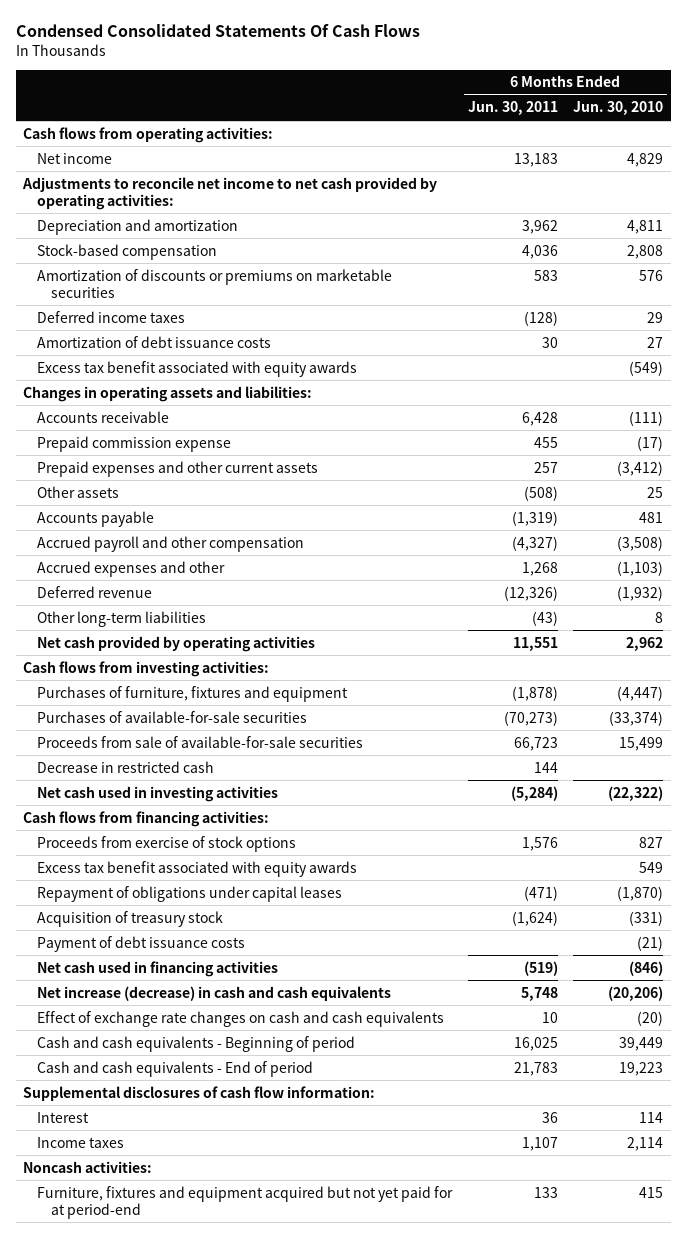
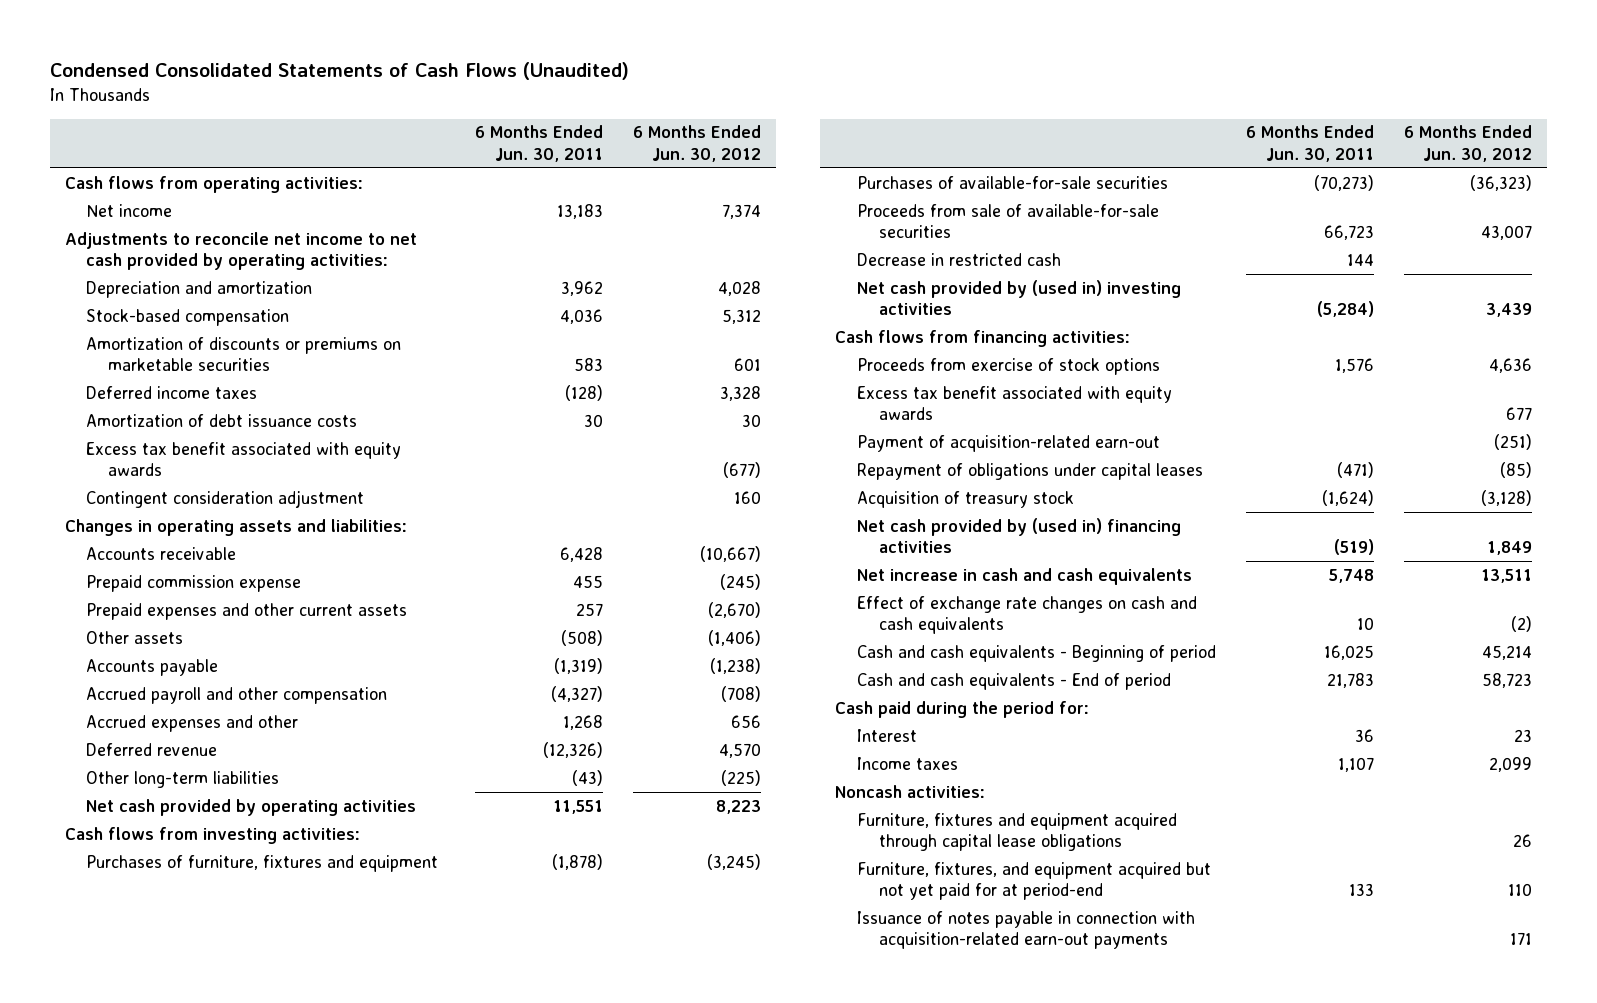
[15,24,420,38] Condensed Consolidated Statements Of Cash Flows -> [49,62,629,81] Condensed Consolidated Statements of Cash Flows (Unaudited)
[572,101,663,116] Jun. 30, 2010 -> none
none -> [633,125,762,162] 6 Months Ended Jun. 30, 2012
none -> [86,489,365,508] Contingent consideration adjustment
[37,785,279,802] Net cash used in investing activities -> [856,279,1181,316] Net cash provided by (used in) investing activities
none -> [856,434,1160,452] Payment of acquisition-related earn-out
[37,935,246,952] Payment of debt issuance costs -> none
[37,960,279,977] Net cash used in financing activities -> [856,517,1181,554] Net cash provided by (used in) financing activities
[37,985,392,1001] Net increase (decrease) in cash and cash equivalents -> [856,567,1192,585] Net increase in cash and cash equivalents
[23,1085,376,1101] Supplemental disclosures of cash flow information: -> none
none -> [835,700,1090,718] Cash paid during the period for:
none -> [856,812,1177,852] Furniture, fixtures and equipment acquired through capital lease obligations
[37,1185,454,1219] Furniture, fixtures and equipment acquired but not yet paid for at period-end -> [856,861,1211,901] Furniture, fixtures, and equipment acquired but not yet paid for at period-end
none -> [856,910,1195,950] Issuance of notes payable in connection with acquisition-related earn-out payments

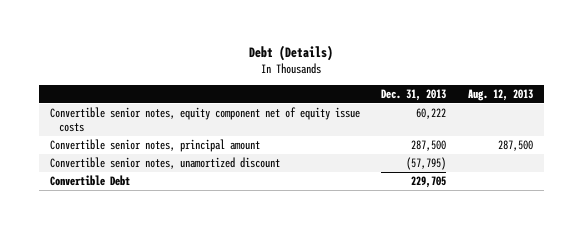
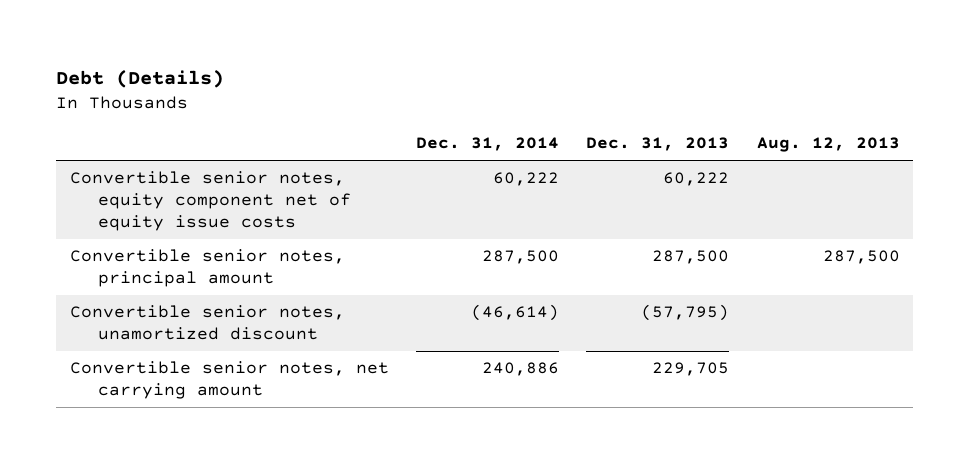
none -> [416,137,560,152] Dec. 31, 2014
[49,175,130,187] Convertible Debt -> [69,361,389,400] Convertible senior notes, net carrying amount

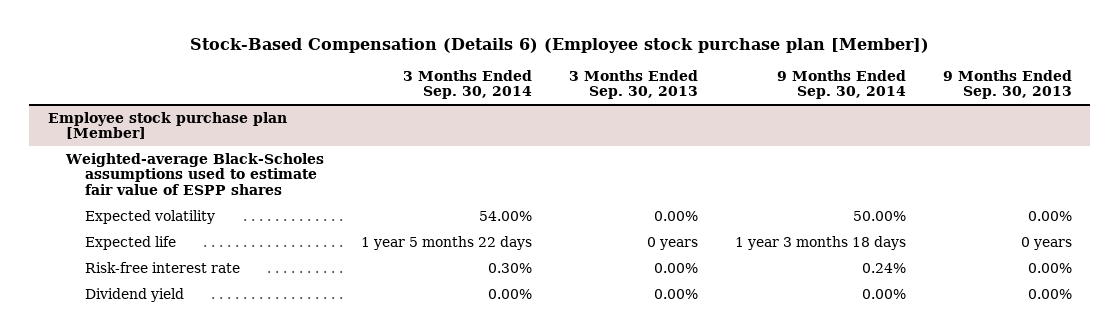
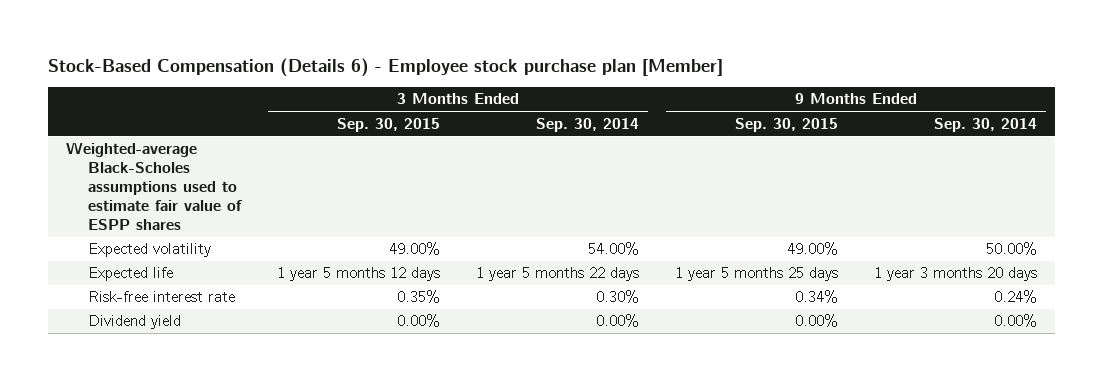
[189,37,929,53] Stock-Based Compensation (Details 6) (Employee stock purchase plan [Member]) -> [47,57,723,77] Stock-Based Compensation (Details 6) - Employee stock purchase plan [Member]
[568,69,698,100] 3 Months Ended Sep. 30, 2013 -> none
[942,69,1072,100] 9 Months Ended Sep. 30, 2013 -> none
none -> [336,117,440,132] Sep. 30, 2015
none -> [734,117,838,132] Sep. 30, 2015
[47,111,287,140] Employee stock purchase plan [Member] -> none
[734,235,906,250] 1 year 3 months 18 days -> [874,267,1038,282] 1 year 3 months 20 days

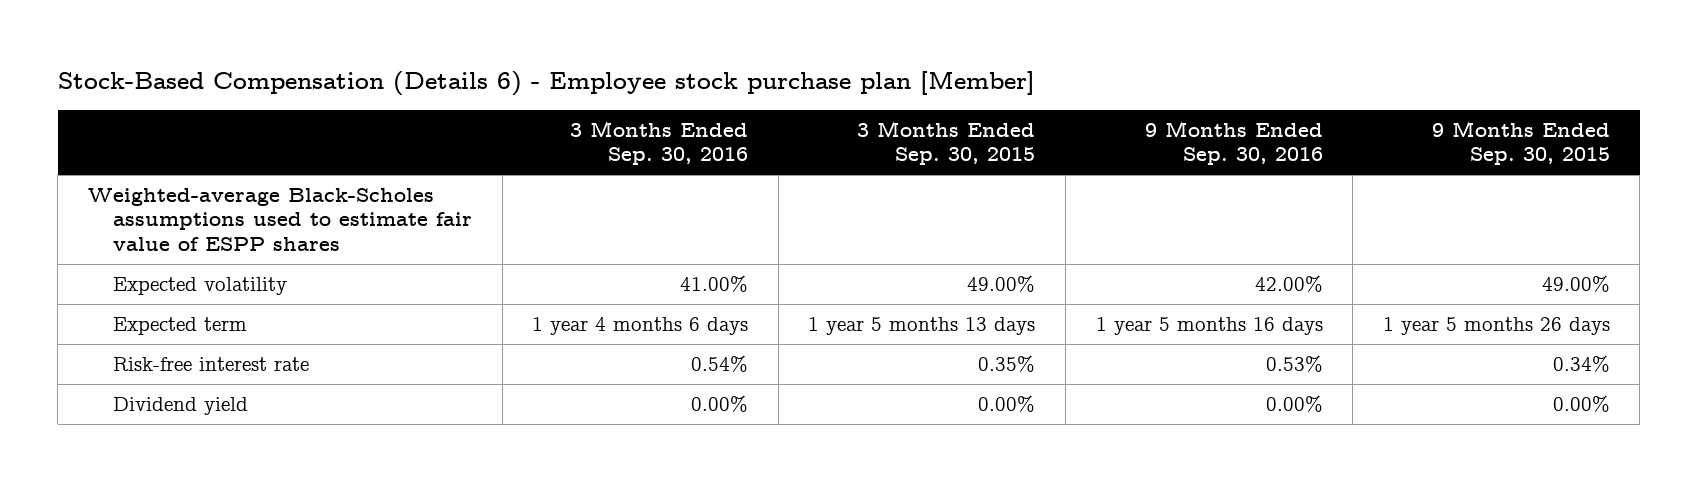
[535,117,639,132] Sep. 30, 2014 -> none
[934,117,1038,132] Sep. 30, 2014 -> none
none -> [570,120,749,166] 3 Months Ended Sep. 30, 2016
none -> [1144,120,1323,166] 9 Months Ended Sep. 30, 2016
[87,267,173,282] Expected life -> [113,317,248,336] Expected term
[276,267,440,282] 1 year 5 months 12 days -> [808,317,1036,336] 1 year 5 months 13 days
[674,267,838,282] 1 year 5 months 25 days -> [1382,317,1610,336] 1 year 5 months 26 days

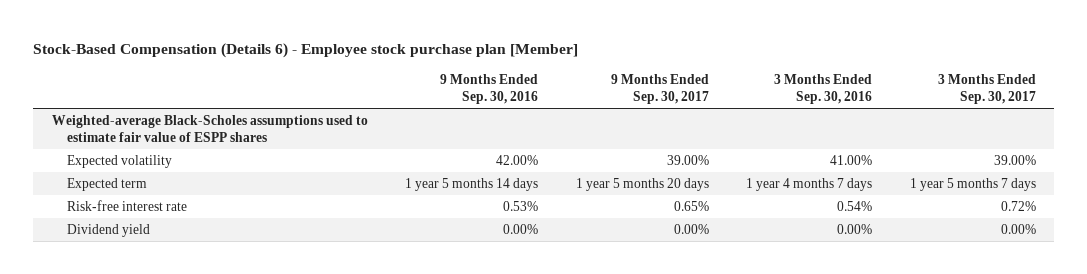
[857,120,1036,166] 3 Months Ended Sep. 30, 2015 -> none
[1431,120,1610,166] 9 Months Ended Sep. 30, 2015 -> none
none -> [610,73,709,104] 9 Months Ended Sep. 30, 2017
none -> [937,73,1036,104] 3 Months Ended Sep. 30, 2017
[532,317,749,336] 1 year 4 months 6 days -> [746,177,873,191] 1 year 4 months 7 days
[1095,317,1323,336] 1 year 5 months 16 days -> [405,177,539,191] 1 year 5 months 14 days

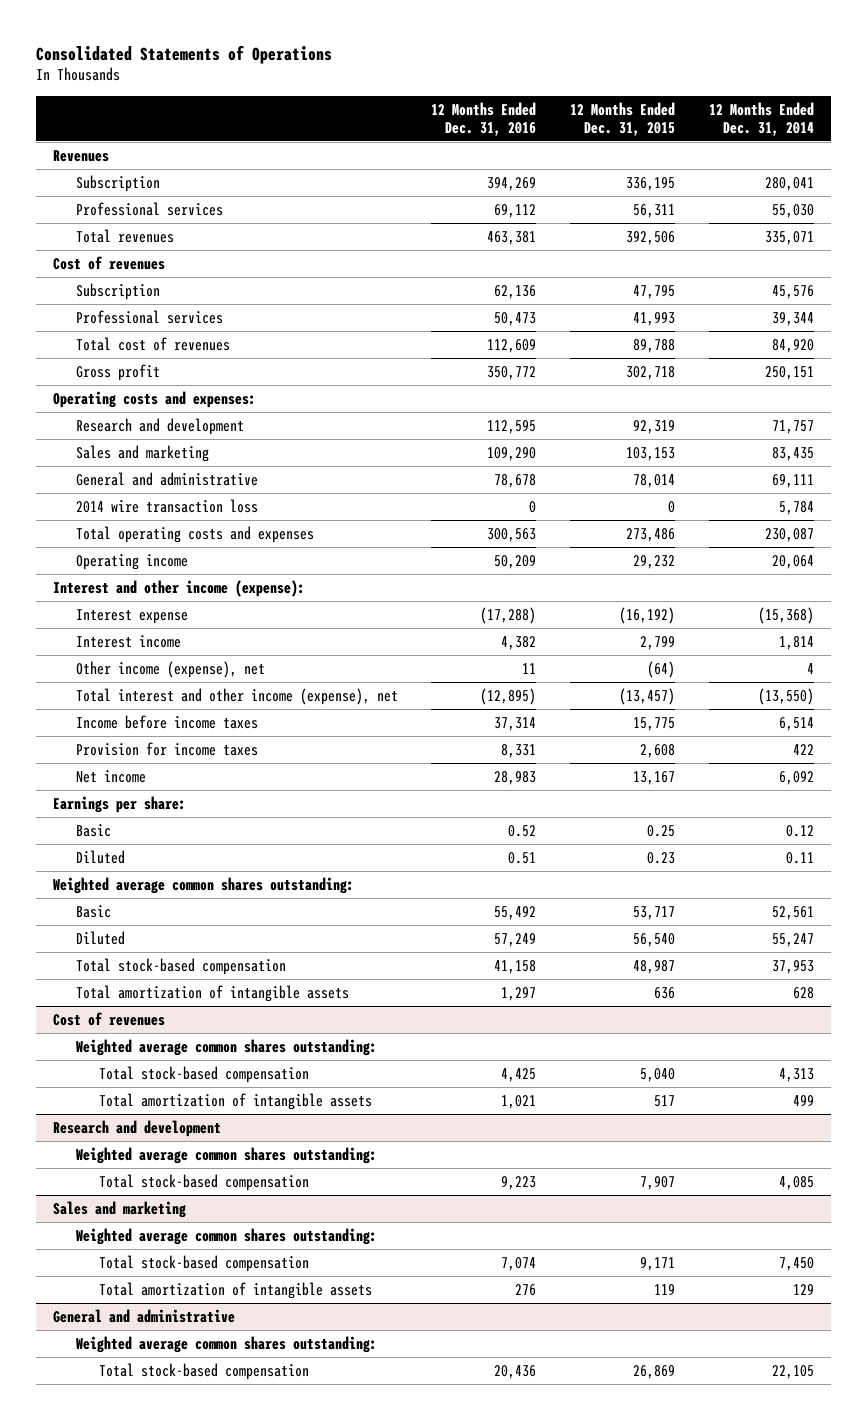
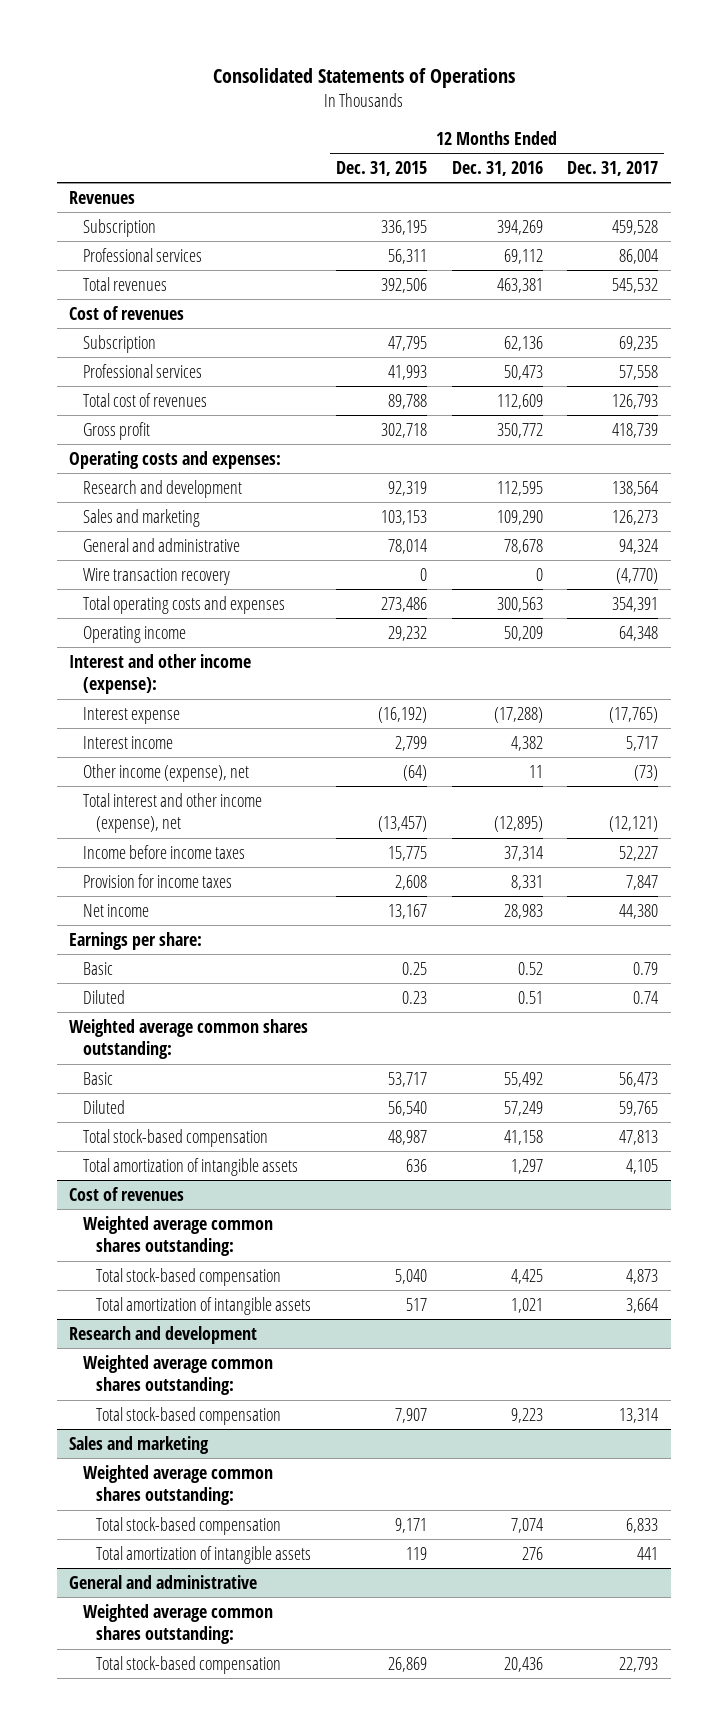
[709,101,815,136] 12 Months Ended Dec. 31, 2014 -> none
none -> [567,160,659,176] Dec. 31, 2017
[75,498,258,513] 2014 wire transaction loss -> none
none -> [82,567,230,585] Wire transaction recovery

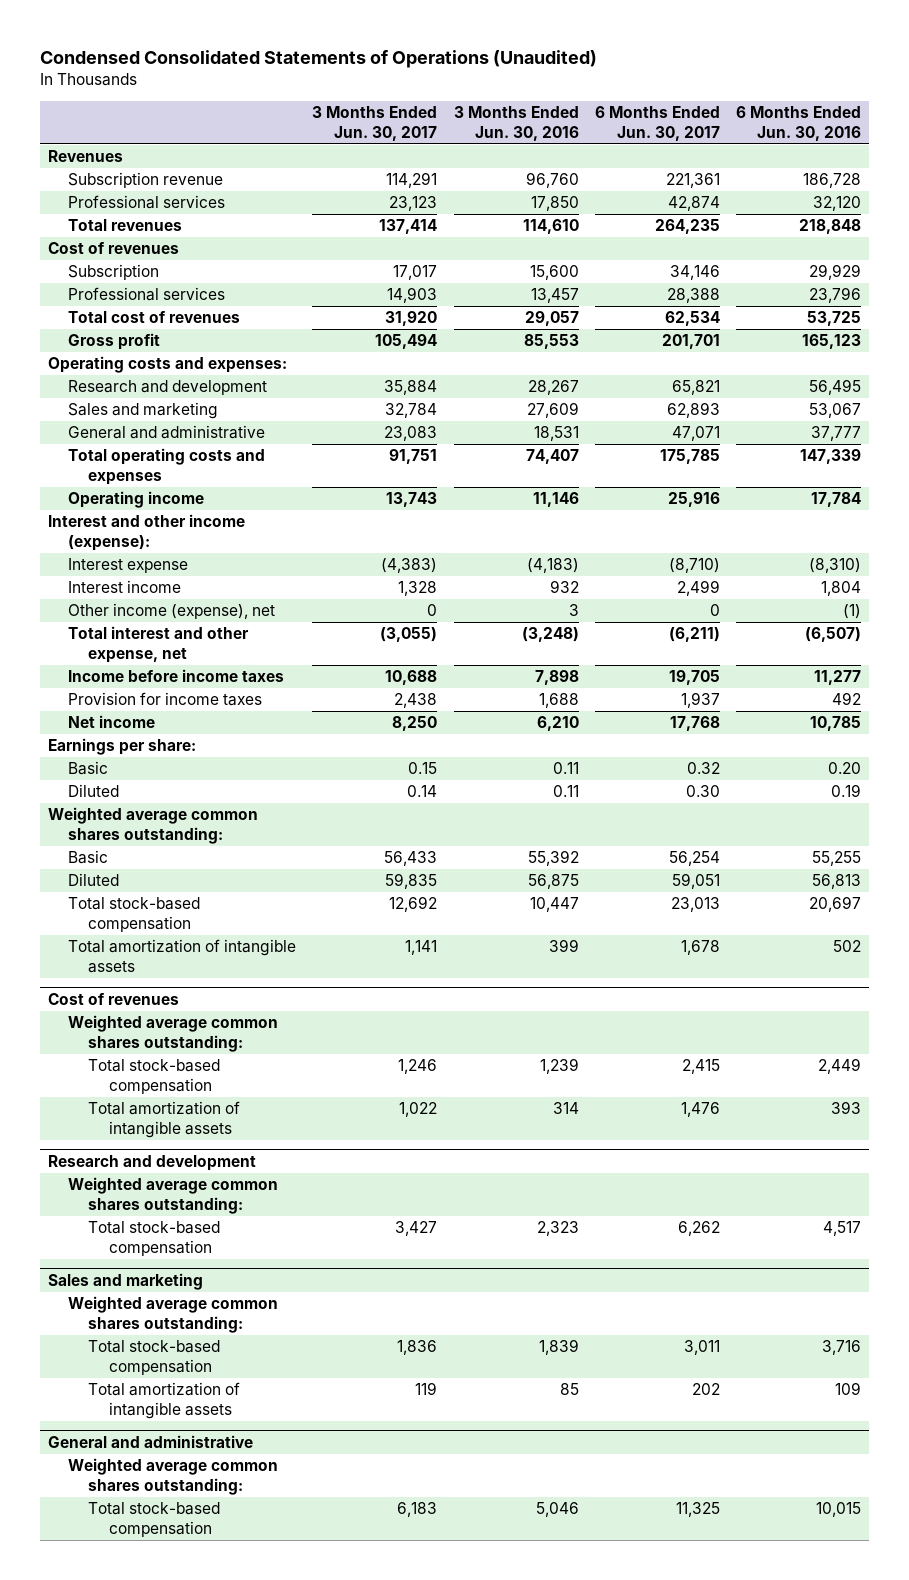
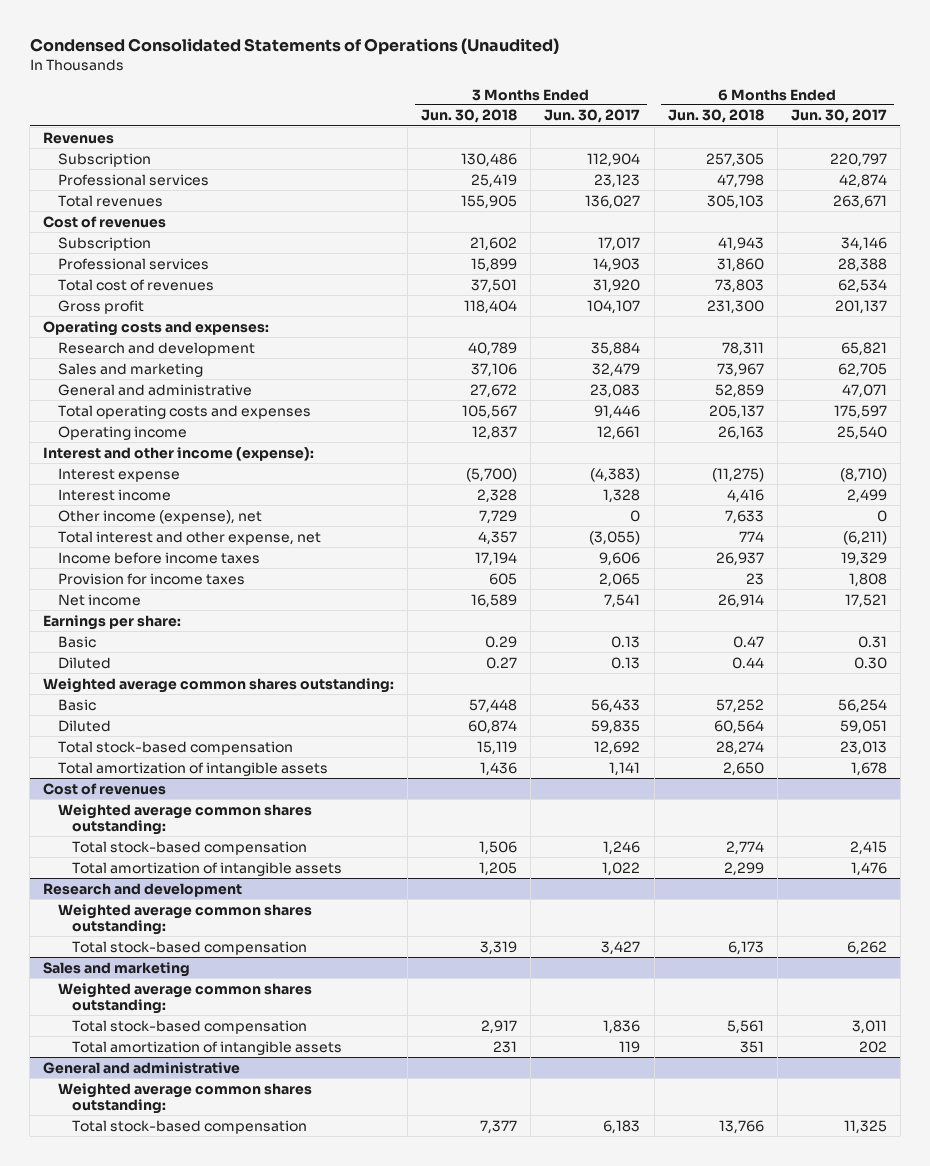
[453,106,579,141] 3 Months Ended Jun. 30, 2016 -> none
[736,106,862,141] 6 Months Ended Jun. 30, 2016 -> none
none -> [421,109,518,124] Jun. 30, 2018
none -> [667,109,764,124] Jun. 30, 2018
[68,172,224,189] Subscription revenue -> [57,152,151,167] Subscription
[386,172,438,189] 114,291 -> [587,152,641,167] 112,904
[666,173,721,189] 221,361 -> [829,152,887,167] 220,797
[379,219,438,235] 137,414 -> [585,194,641,209] 136,027
[655,219,721,235] 264,235 -> [832,194,887,209] 263,671
[375,334,438,350] 105,494 -> [587,299,641,314] 104,107
[662,334,721,350] 201,701 -> [834,299,887,314] 201,137
[385,403,438,419] 32,784 -> [592,362,641,377] 32,479
[667,402,721,419] 62,893 -> [837,362,887,377] 62,705
[389,449,438,465] 91,751 -> [594,404,641,419] 91,446
[660,449,721,465] 175,785 -> [833,404,887,419] 175,597
[386,492,438,508] 13,743 -> [597,425,641,440] 12,661
[668,492,721,508] 25,916 -> [836,425,887,440] 25,540
[385,670,438,686] 10,688 -> [599,551,641,566] 9,606
[669,670,721,686] 19,705 -> [840,551,887,566] 19,329
[394,693,438,709] 2,438 -> [599,572,641,587] 2,065
[681,692,721,709] 1,937 -> [848,572,887,587] 1,808
[392,716,438,732] 8,250 -> [604,593,641,608] 7,541
[670,716,721,732] 17,768 -> [844,593,887,608] 17,521
[408,762,438,775] 0.15 -> [611,635,641,648] 0.13
[687,762,721,775] 0.32 -> [857,635,887,648] 0.31
[407,785,438,798] 0.14 -> [611,656,641,669] 0.13

